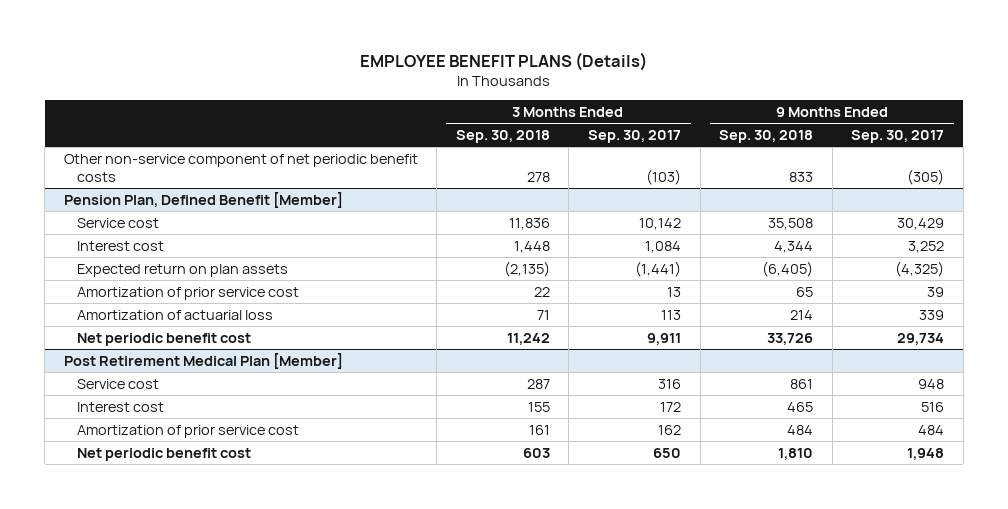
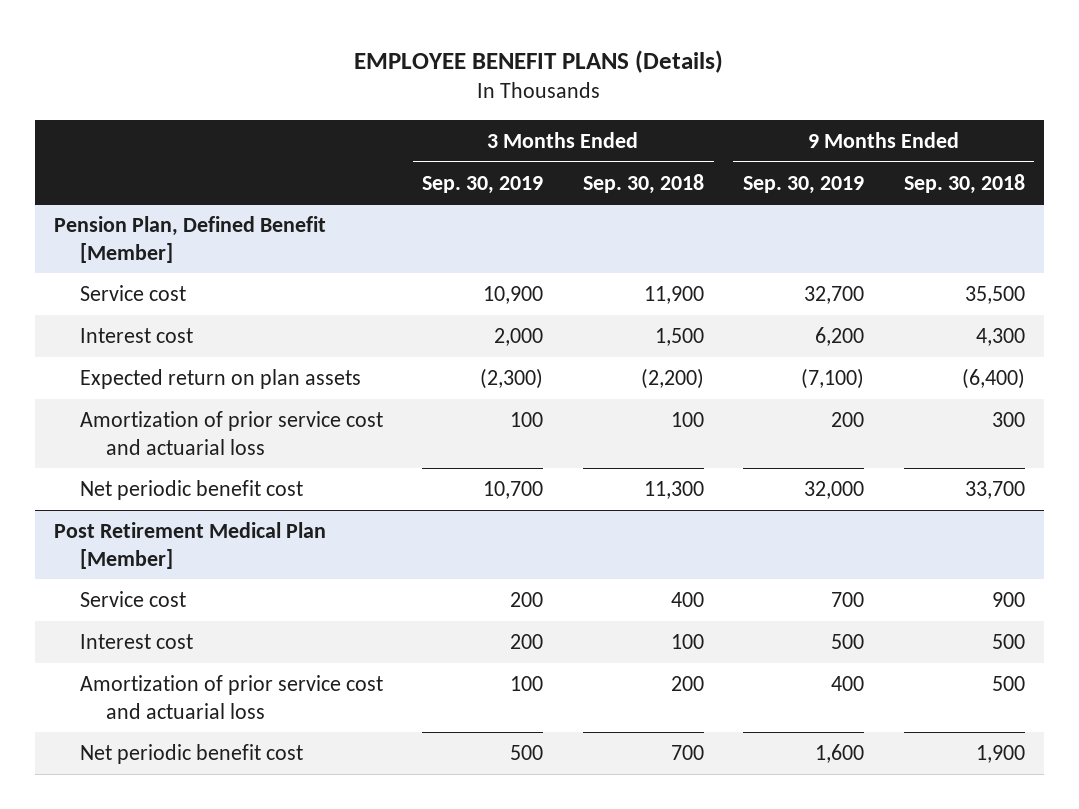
[588,129,682,143] Sep. 30, 2017 -> none
[851,129,945,143] Sep. 30, 2017 -> none
none -> [422,175,544,194] Sep. 30, 2019
none -> [743,175,865,194] Sep. 30, 2019
[63,153,418,182] Other non-service component of net periodic benefit costs -> none
[77,309,274,320] Amortization of actuarial loss -> none
[508,217,550,230] 11,836 -> [643,285,704,304] 11,900
[768,217,814,230] 35,508 -> [964,285,1025,304] 35,500
[513,240,550,253] 1,448 -> [654,327,704,346] 1,500
[774,240,814,253] 4,344 -> [975,327,1025,346] 4,300
[503,260,550,277] (2,135) -> [640,367,704,389] (2,200)
[762,260,814,277] (6,405) -> [961,367,1025,389] (6,400)
[77,286,300,300] Amortization of prior service cost -> [80,410,384,455] Amortization of prior service cost and actuarial loss
[533,286,550,297] 22 -> [670,411,704,427] 100
[796,286,814,297] 65 -> [991,411,1025,427] 300
[506,332,550,345] 11,242 -> [643,480,704,499] 11,300
[767,332,814,345] 33,726 -> [964,480,1025,499] 33,700
[526,378,550,389] 287 -> [670,591,704,607] 400
[790,378,814,389] 861 -> [991,591,1025,607] 900
[527,401,550,412] 155 -> [670,633,704,649] 100
[787,401,814,412] 465 -> [991,633,1025,649] 500
[77,424,300,438] Amortization of prior service cost -> [80,674,384,719] Amortization of prior service cost and actuarial loss
[528,424,550,435] 161 -> [670,675,704,691] 200
[787,424,814,435] 484 -> [991,675,1025,691] 500
[522,447,550,458] 603 -> [670,744,704,760] 700
[778,447,814,460] 1,810 -> [975,744,1025,763] 1,900

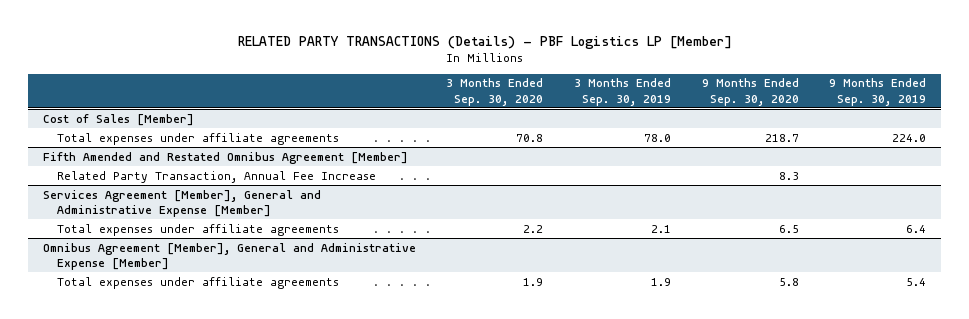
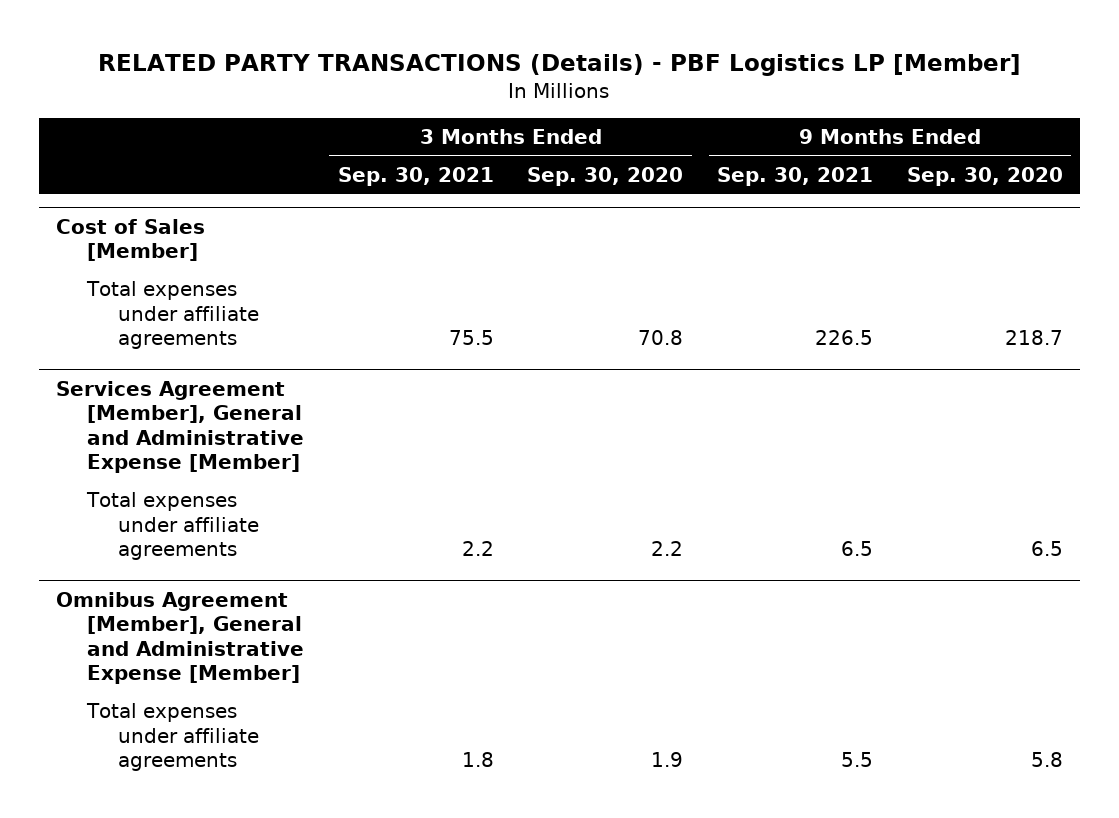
[574,78,672,106] 3 Months Ended Sep. 30, 2019 -> none
[829,78,927,106] 9 Months Ended Sep. 30, 2019 -> none
none -> [337,167,494,187] Sep. 30, 2021
none -> [717,167,874,187] Sep. 30, 2021
[42,151,408,164] Fifth Amended and Restated Omnibus Agreement [Member] -> none
[57,170,377,183] Related Party Transaction, Annual Fee Increase -> none

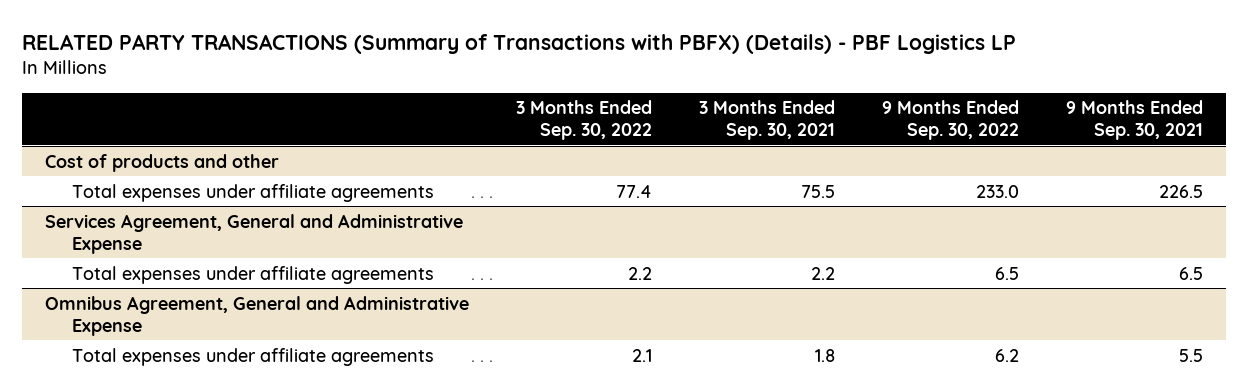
[98,53,1022,76] RELATED PARTY TRANSACTIONS (Details) - PBF Logistics LP [Member] -> [21,34,1016,55] RELATED PARTY TRANSACTIONS (Summary of Transactions with PBFX) (Details) - PBF Logistics LP
[527,167,684,187] Sep. 30, 2020 -> none
[906,167,1063,187] Sep. 30, 2020 -> none
none -> [516,100,653,141] 3 Months Ended Sep. 30, 2022
none -> [881,100,1019,141] 9 Months Ended Sep. 30, 2022
[56,218,206,262] Cost of Sales [Member] -> [45,153,280,172] Cost of products and other
[56,380,305,474] Services Agreement [Member], General and Administrative Expense [Member] -> [45,213,464,254] Services Agreement, General and Administrative Expense
[56,591,305,685] Omnibus Agreement [Member], General and Administrative Expense [Member] -> [45,295,470,336] Omnibus Agreement, General and Administrative Expense

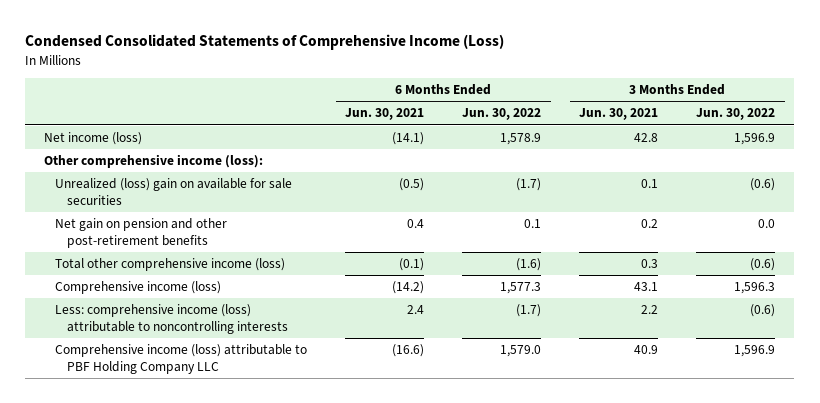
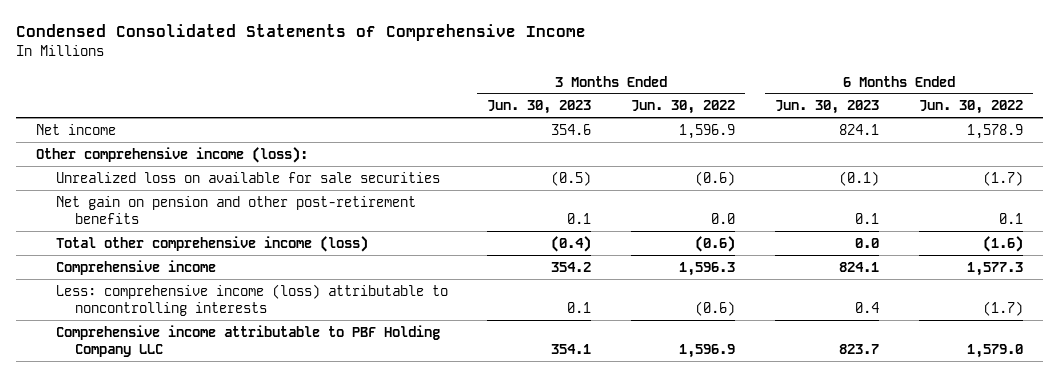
[25,34,505,51] Condensed Consolidated Statements of Comprehensive Income (Loss) -> [16,24,587,42] Condensed Consolidated Statements of Comprehensive Income
[345,108,425,121] Jun. 30, 2021 -> none
[579,108,659,121] Jun. 30, 2021 -> none
none -> [487,100,592,115] Jun. 30, 2023
none -> [775,100,880,115] Jun. 30, 2023
[44,132,143,146] Net income (loss) -> [36,123,117,135] Net income
[55,178,293,206] Unrealized (loss) gain on available for sale securities -> [55,171,440,183] Unrealized loss on available for sale securities
[55,281,222,295] Comprehensive income (loss) -> [55,259,216,275] Comprehensive income
[55,344,308,375] Comprehensive income (loss) attributable to PBF Holding Company LLC -> [55,324,440,358] Comprehensive income attributable to PBF Holding Company LLC

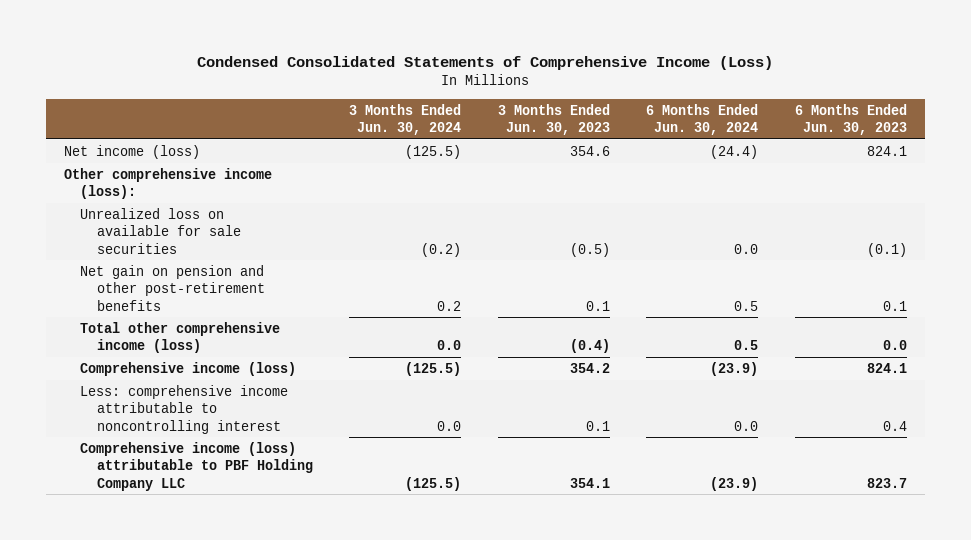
[16,24,587,42] Condensed Consolidated Statements of Comprehensive Income -> [197,55,774,70] Condensed Consolidated Statements of Comprehensive Income (Loss)
[631,100,736,115] Jun. 30, 2022 -> none
[919,100,1024,115] Jun. 30, 2022 -> none
none -> [349,103,462,135] 3 Months Ended Jun. 30, 2024
none -> [646,103,759,135] 6 Months Ended Jun. 30, 2024
[36,123,117,135] Net income -> [64,144,201,159] Net income (loss)
[55,259,216,275] Comprehensive income -> [80,361,297,376] Comprehensive income (loss)
[55,283,448,317] Less: comprehensive income (loss) attributable to noncontrolling interests -> [80,384,289,434] Less: comprehensive income attributable to noncontrolling interest
[55,324,440,358] Comprehensive income attributable to PBF Holding Company LLC -> [80,441,313,491] Comprehensive income (loss) attributable to PBF Holding Company LLC

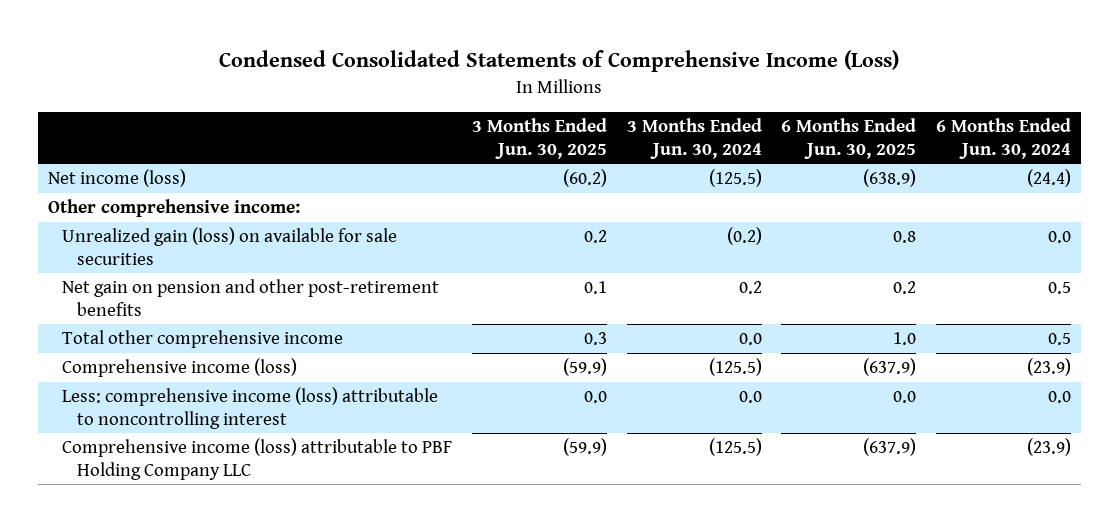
[497,103,610,135] 3 Months Ended Jun. 30, 2023 -> none
[794,103,907,135] 6 Months Ended Jun. 30, 2023 -> none
none -> [472,118,608,159] 3 Months Ended Jun. 30, 2025
none -> [781,118,917,159] 6 Months Ended Jun. 30, 2025
[64,167,273,200] Other comprehensive income (loss): -> [47,199,300,218] Other comprehensive income:
[80,207,241,254] Unrealized loss on available for sale securities -> [62,227,398,265] Unrealized gain (loss) on available for sale securities
[80,321,281,354] Total other comprehensive income (loss) -> [62,330,344,349] Total other comprehensive income
[80,384,289,434] Less: comprehensive income attributable to noncontrolling interest -> [62,387,439,429] Less: comprehensive income (loss) attributable to noncontrolling interest

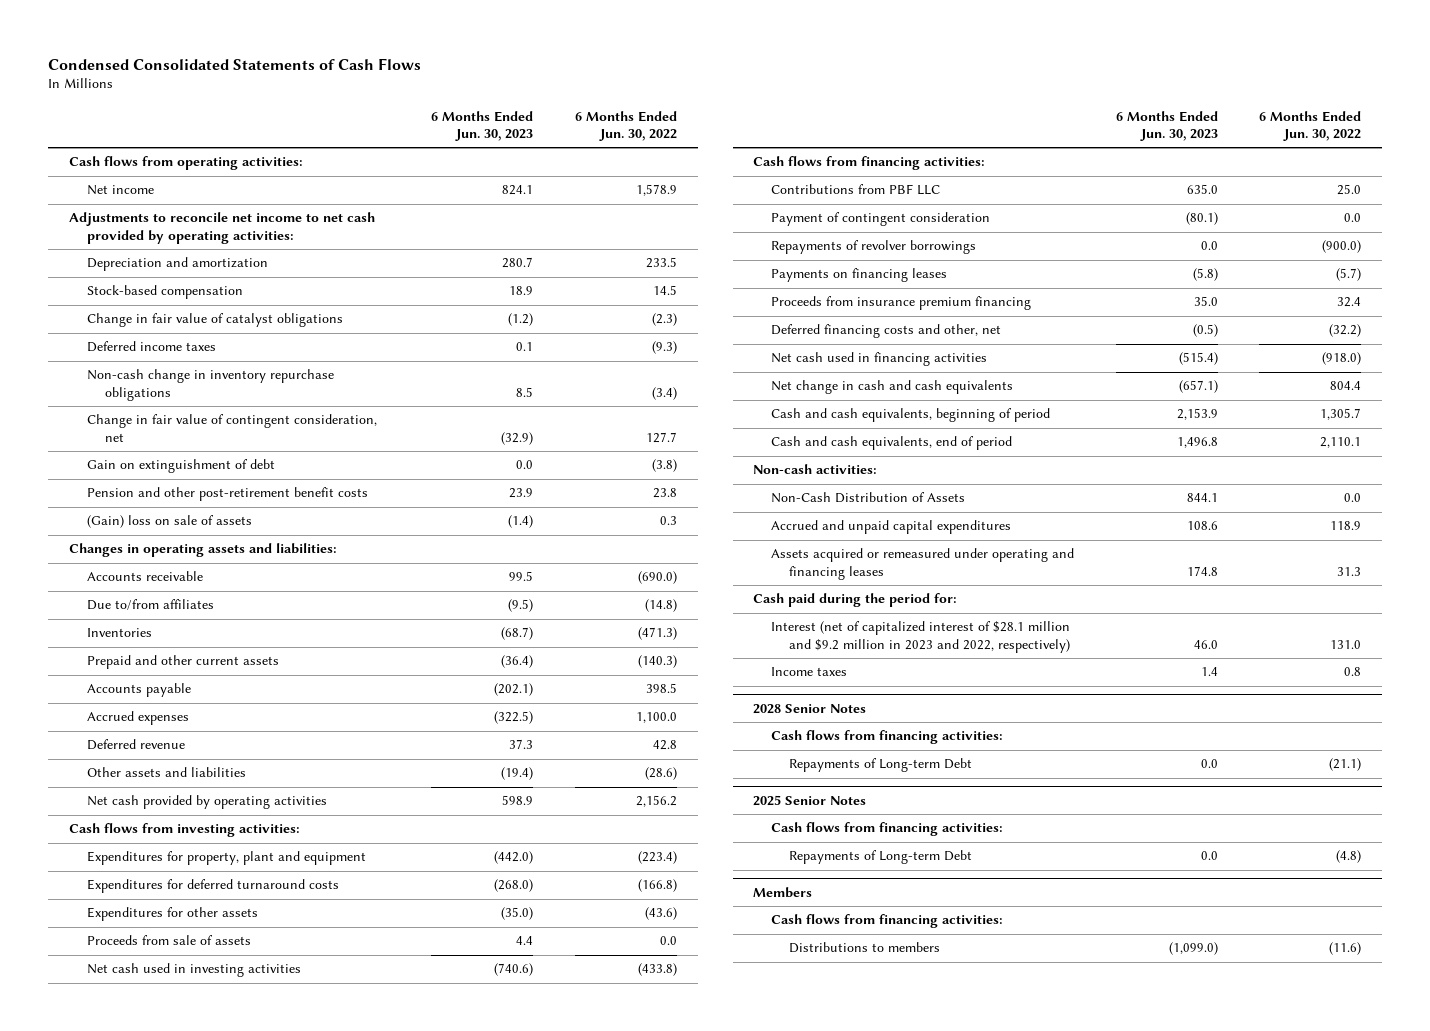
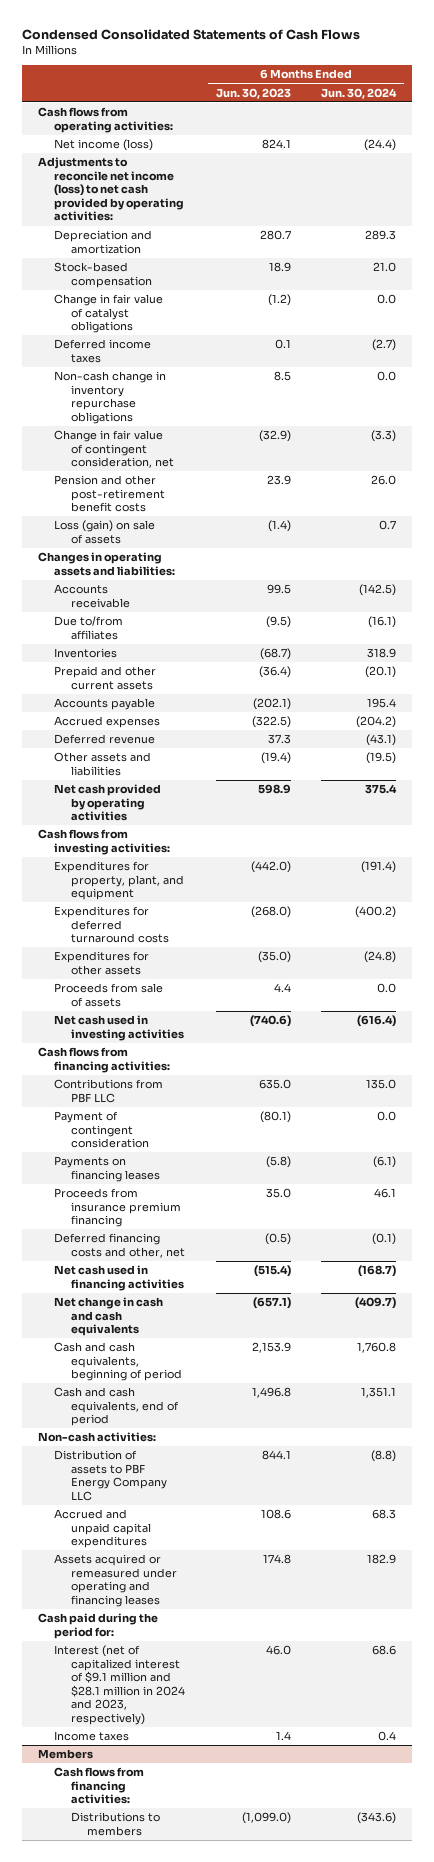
[575,110,678,141] 6 Months Ended Jun. 30, 2022 -> none
none -> [321,87,398,99] Jun. 30, 2024
[86,185,154,196] Net income -> [54,139,154,152] Net income (loss)
[68,212,375,244] Adjustments to reconcile net income to net cash provided by operating activities: -> [37,157,185,222] Adjustments to reconcile net income (loss) to net cash provided by operating activities:
[86,459,275,474] Gain on extinguishment of debt -> none
[86,515,252,529] (Gain) loss on sale of assets -> [54,520,156,544] Loss (gain) on sale of assets
[86,851,366,866] Expenditures for property, plant and equipment -> [54,861,184,901] Expenditures for property, plant, and equipment
[771,240,977,255] Repayments of revolver borrowings -> none
[771,492,966,504] Non-Cash Distribution of Assets -> [54,1450,167,1501] Distribution of assets to PBF Energy Company LLC
[771,621,1071,653] Interest (net of capitalized interest of $28.1 million and $9.2 million in 2023 and 2022, respectively) -> [54,1645,185,1725] Interest (net of capitalized interest of $9.1 million and $28.1 million in 2024 and 2023, respectively)
[753,703,867,714] 2028 Senior Notes -> none
[771,730,1004,745] Cash flows from financing activities: -> none
[789,758,973,773] Repayments of Long-term Debt -> none
[753,794,867,806] 2025 Senior Notes -> none
[771,822,1004,837] Cash flows from financing activities: -> none
[789,850,973,865] Repayments of Long-term Debt -> none

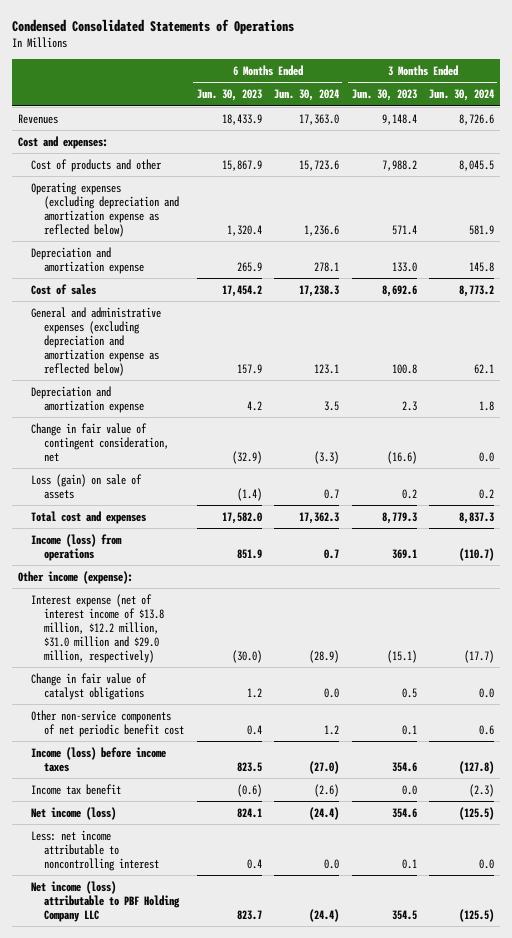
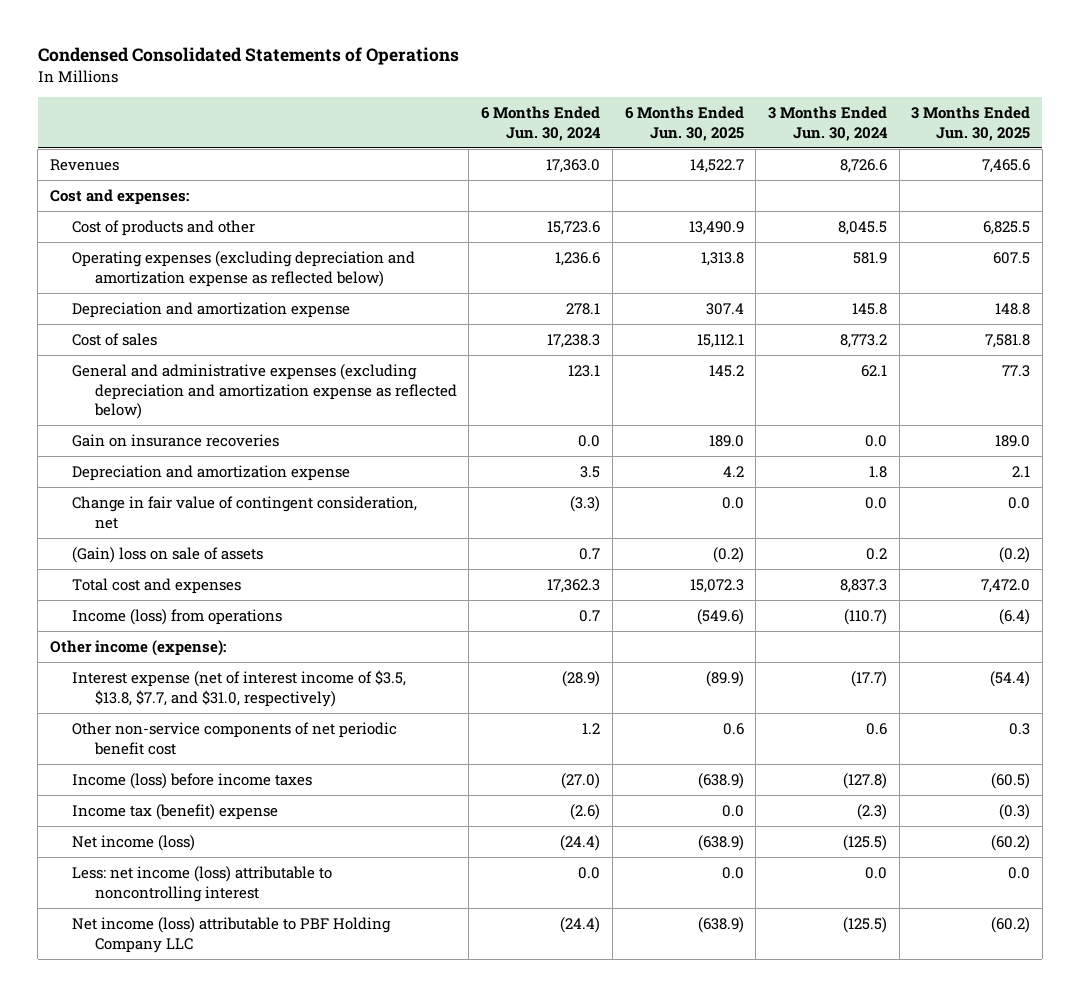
[196,89,262,102] Jun. 30, 2023 -> none
[351,89,417,102] Jun. 30, 2023 -> none
none -> [624,106,744,141] 6 Months Ended Jun. 30, 2025
none -> [911,106,1031,141] 3 Months Ended Jun. 30, 2025
none -> [72,434,280,448] Gain on insurance recoveries
[31,473,143,499] Loss (gain) on sale of assets -> [72,547,264,564] (Gain) loss on sale of assets
[31,672,148,700] Change in fair value of catalyst obligations -> none
[31,593,165,663] Interest expense (net of interest income of $13.8 million, $12.2 million, $31.0 million and $29.0 million, respectively) -> [72,670,407,707] Interest expense (net of interest income of $3.5, $13.8, $7.7, and $31.0, respectively)
[31,783,122,795] Income tax benefit -> [72,804,279,821] Income tax (benefit) expense
[31,829,160,871] Less: net income attributable to noncontrolling interest -> [72,866,333,902] Less: net income (loss) attributable to noncontrolling interest

